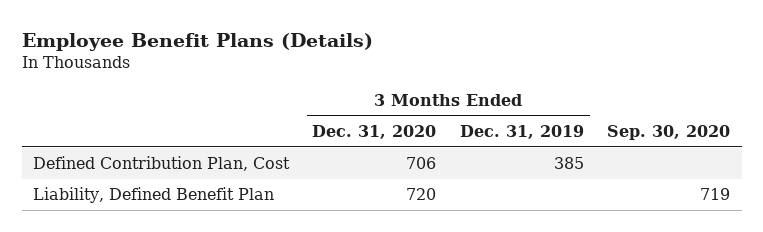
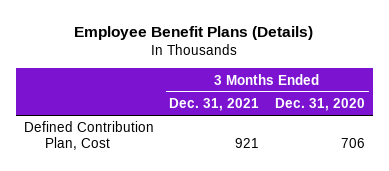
[459,124,584,139] Dec. 31, 2019 -> none
[606,124,730,140] Sep. 30, 2020 -> none
none -> [169,98,260,112] Dec. 31, 2021
[33,187,275,204] Liability, Defined Benefit Plan -> none

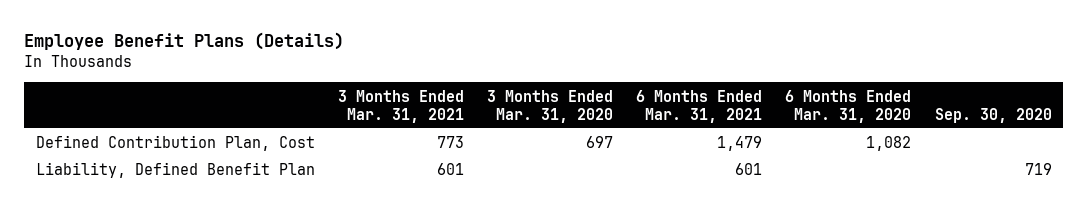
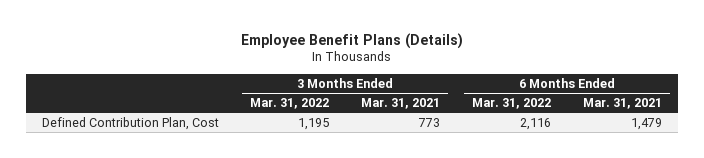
[487,89,614,123] 3 Months Ended Mar. 31, 2020 -> none
[785,89,912,123] 6 Months Ended Mar. 31, 2020 -> none
[934,107,1052,123] Sep. 30, 2020 -> none
none -> [250,97,330,109] Mar. 31, 2022
none -> [472,97,552,109] Mar. 31, 2022
[35,162,315,179] Liability, Defined Benefit Plan -> none

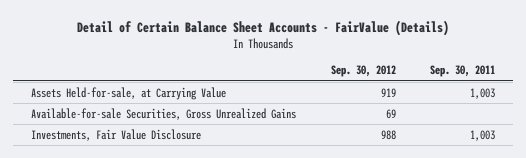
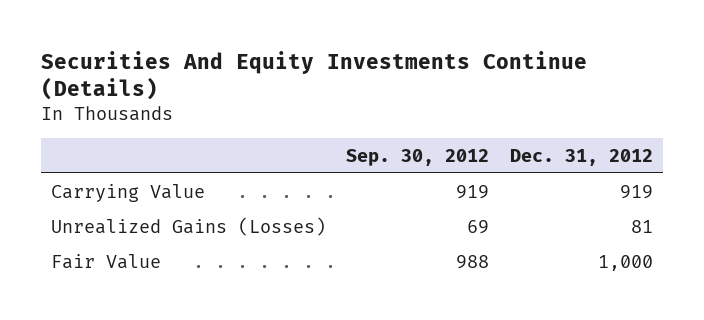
[77,19,450,36] Detail of Certain Balance Sheet Accounts - FairValue (Details) -> [40,50,587,101] Securities And Equity Investments Continue (Details)
[430,65,496,78] Sep. 30, 2011 -> none
none -> [509,148,653,166] Dec. 31, 2012
[30,86,226,100] Assets Held-for-sale, at Carrying Value -> [51,183,206,202] Carrying Value
[30,107,296,120] Available-for-sale Securities, Gross Unrealized Gains -> [51,216,327,236] Unrealized Gains (Losses)
[30,128,201,141] Investments, Fair Value Disclosure -> [51,253,162,269] Fair Value

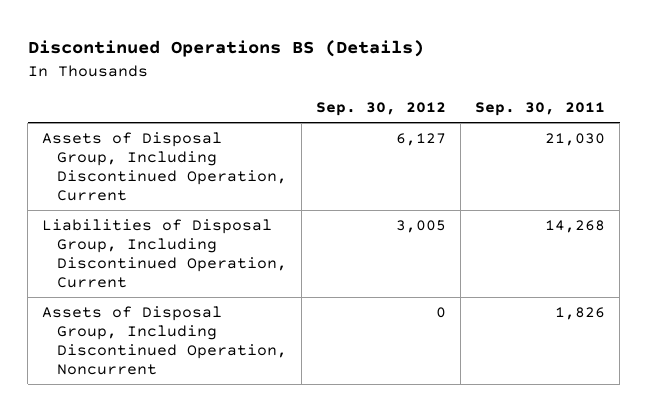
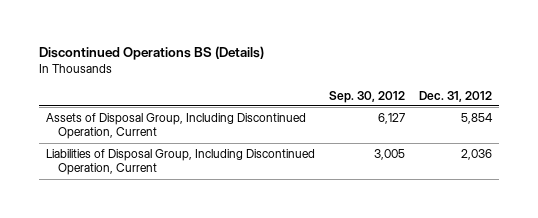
[475,101,606,116] Sep. 30, 2011 -> none
none -> [418,90,492,102] Dec. 31, 2012
[42,306,288,375] Assets of Disposal Group, Including Discontinued Operation, Noncurrent -> none

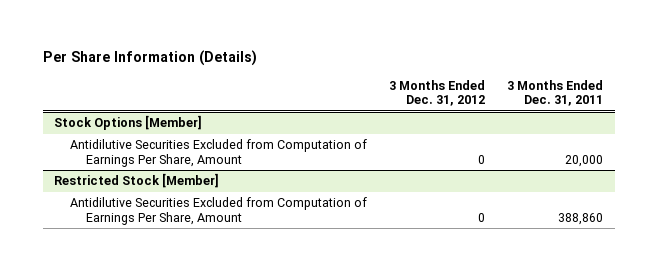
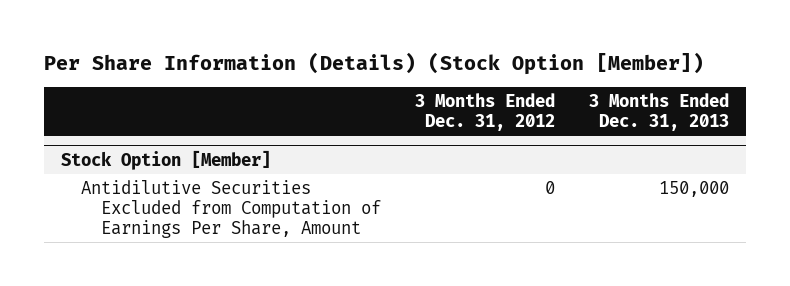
[42,49,257,66] Per Share Information (Details) -> [43,52,704,76] Per Share Information (Details) (Stock Option [Member])
[507,79,604,107] 3 Months Ended Dec. 31, 2011 -> none
none -> [588,93,729,131] 3 Months Ended Dec. 31, 2013
[69,139,367,167] Antidilutive Securities Excluded from Computation of Earnings Per Share, Amount -> none
[53,173,219,189] Restricted Stock [Member] -> none
[53,115,202,131] Stock Options [Member] -> [60,149,271,170] Stock Option [Member]

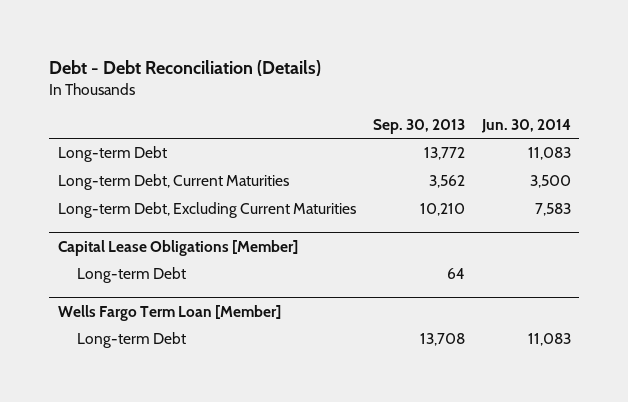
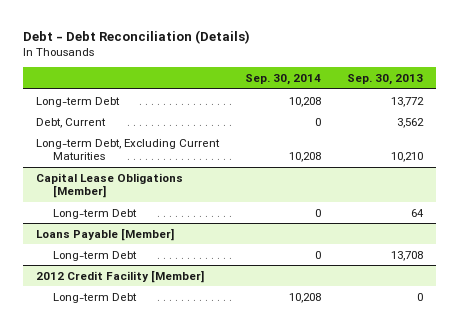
[480,118,571,133] Jun. 30, 2014 -> none
none -> [245,74,322,86] Sep. 30, 2014
[57,174,289,191] Long-term Debt, Current Maturities -> [35,117,106,128] Debt, Current
[57,304,281,321] Wells Fargo Term Loan [Member] -> none
none -> [35,227,174,241] Loans Payable [Member]
none -> [35,269,204,283] 2012 Credit Facility [Member]
none -> [53,292,138,303] Long-term Debt

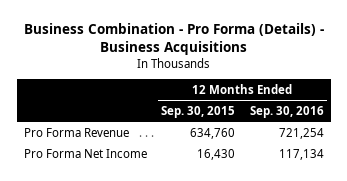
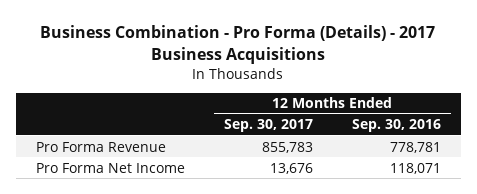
[23,23,324,56] Business Combination - Pro Forma (Details) - Business Acquisitions -> [40,24,436,64] Business Combination - Pro Forma (Details) - 2017 Business Acquisitions
[161,106,236,119] Sep. 30, 2015 -> none
none -> [223,119,313,133] Sep. 30, 2017
[278,127,324,139] 721,254 -> [390,141,442,153] 778,781
[278,148,324,160] 117,134 -> [390,162,442,174] 118,071

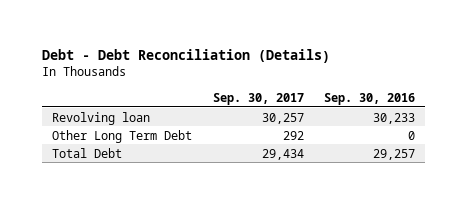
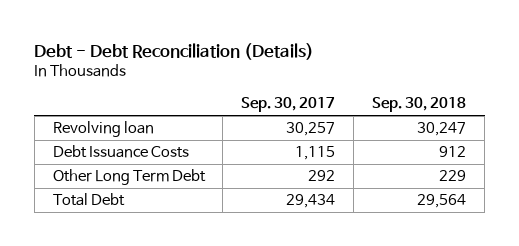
[324,92,416,105] Sep. 30, 2016 -> none
none -> [372,97,467,113] Sep. 30, 2018
none -> [52,145,189,159] Debt Issuance Costs

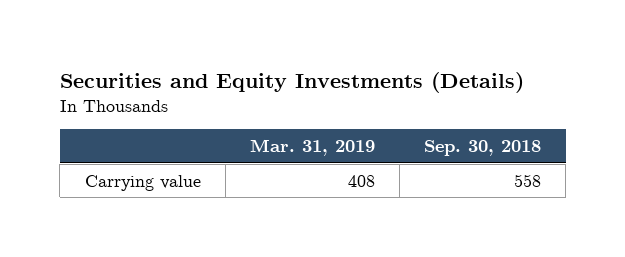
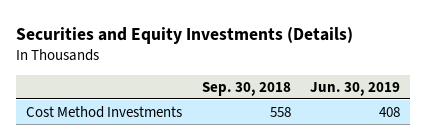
[249,139,375,157] Mar. 31, 2019 -> none
none -> [310,82,401,97] Jun. 30, 2019
[84,174,201,191] Carrying value -> [26,105,183,118] Cost Method Investments

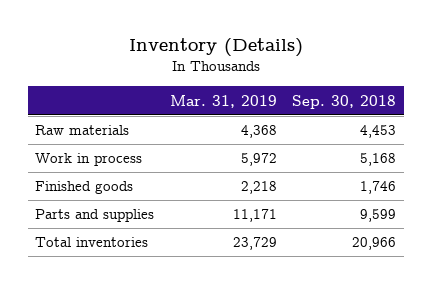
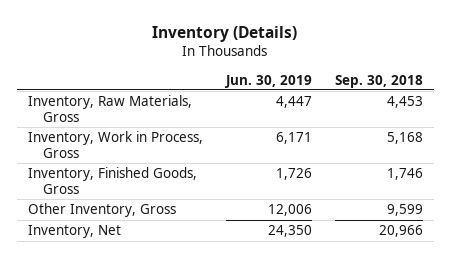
[169,94,277,108] Mar. 31, 2019 -> none
none -> [224,74,312,88] Jun. 30, 2019
[35,125,130,136] Raw materials -> [28,95,193,122] Inventory, Raw Materials, Gross
[35,153,143,167] Work in process -> [28,131,204,158] Inventory, Work in Process, Gross
[35,181,134,195] Finished goods -> [28,167,198,194] Inventory, Finished Goods, Gross
[35,209,155,223] Parts and supplies -> [28,203,177,218] Other Inventory, Gross
[35,237,149,248] Total inventories -> [28,225,122,239] Inventory, Net

